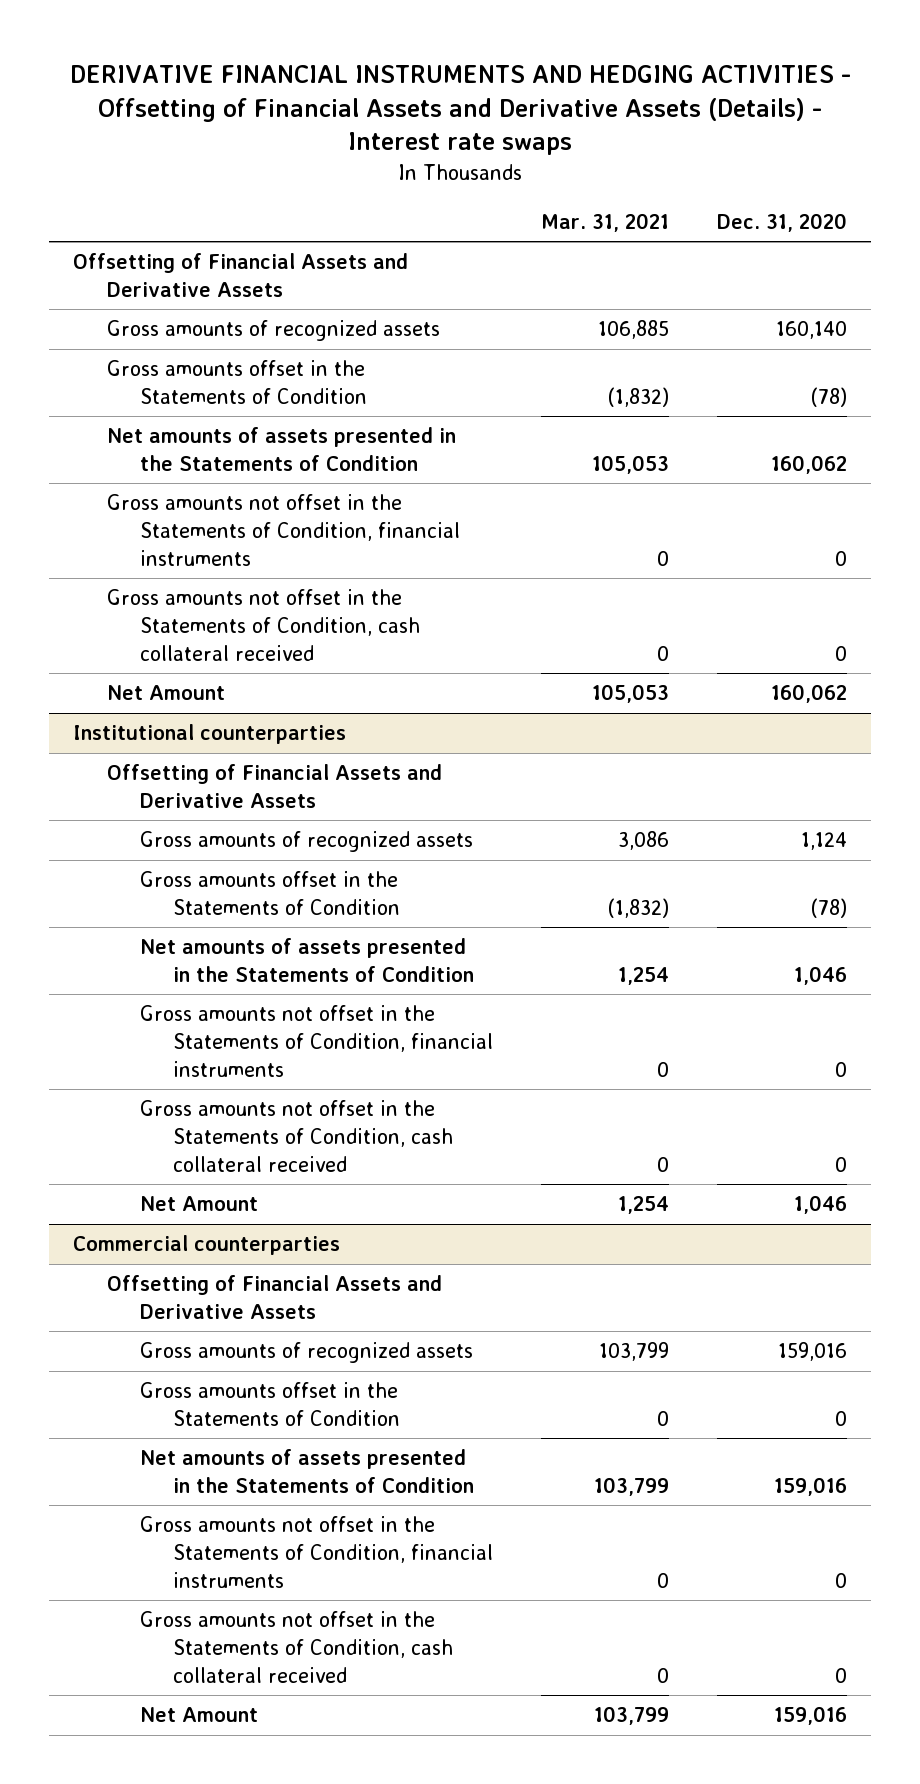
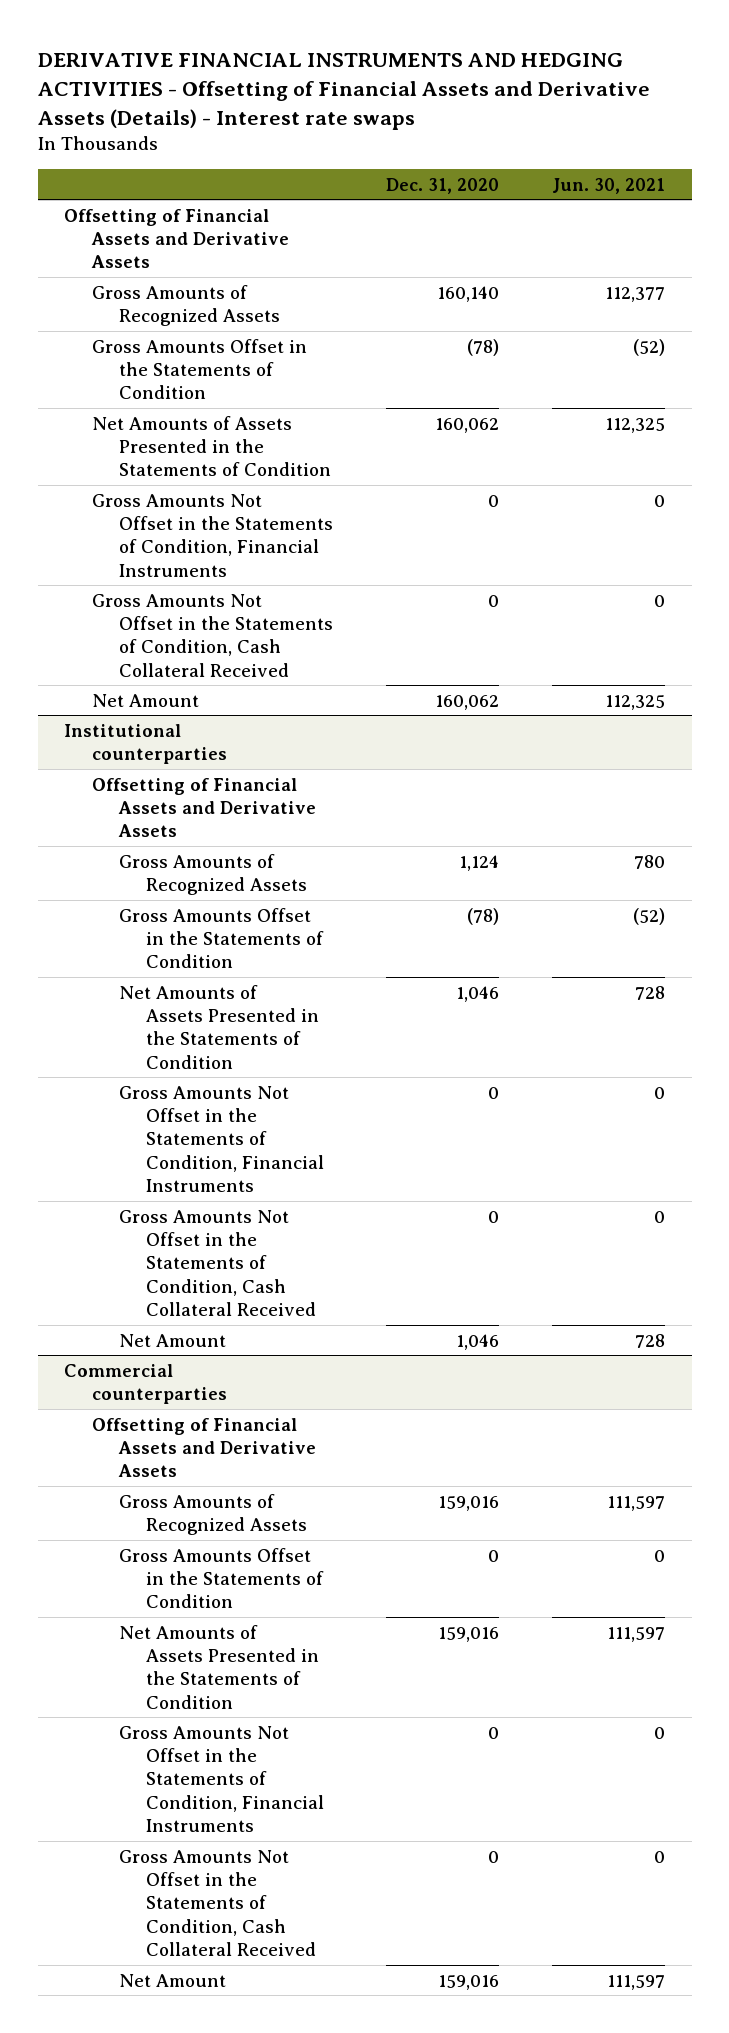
[540,212,669,232] Mar. 31, 2021 -> none
none -> [552,177,666,194] Jun. 30, 2021
[106,320,440,342] Gross amounts of recognized assets -> [91,284,281,326] Gross Amounts of Recognized Assets
[106,360,367,405] Gross amounts offset in the Statements of Condition -> [91,338,307,400] Gross Amounts Offset in the Statements of Condition
[106,427,456,472] Net amounts of assets presented in the Statements of Condition -> [91,415,332,477] Net Amounts of Assets Presented in the Statements of Condition
[106,494,460,566] Gross amounts not offset in the Statements of Condition, financial instruments -> [91,493,334,577] Gross Amounts Not Offset in the Statements of Condition, Financial Instruments
[106,589,420,661] Gross amounts not offset in the Statements of Condition, cash collateral received -> [91,593,334,677] Gross Amounts Not Offset in the Statements of Condition, Cash Collateral Received
[139,831,473,853] Gross amounts of recognized assets -> [119,853,308,895] Gross Amounts of Recognized Assets
[139,871,401,916] Gross amounts offset in the Statements of Condition -> [119,907,325,969] Gross Amounts Offset in the Statements of Condition
[139,938,475,983] Net amounts of assets presented in the Statements of Condition -> [119,984,320,1069] Net Amounts of Assets Presented in the Statements of Condition
[139,1005,494,1077] Gross amounts not offset in the Statements of Condition, financial instruments -> [119,1085,325,1192] Gross Amounts Not Offset in the Statements of Condition, Financial Instruments
[139,1100,454,1172] Gross amounts not offset in the Statements of Condition, cash collateral received -> [119,1209,317,1316] Gross Amounts Not Offset in the Statements of Condition, Cash Collateral Received
[139,1342,473,1364] Gross amounts of recognized assets -> [119,1493,308,1535] Gross Amounts of Recognized Assets
[139,1382,401,1427] Gross amounts offset in the Statements of Condition -> [119,1547,325,1609] Gross Amounts Offset in the Statements of Condition
[139,1449,475,1494] Net amounts of assets presented in the Statements of Condition -> [119,1624,320,1709] Net Amounts of Assets Presented in the Statements of Condition
[139,1516,494,1588] Gross amounts not offset in the Statements of Condition, financial instruments -> [119,1725,325,1832] Gross Amounts Not Offset in the Statements of Condition, Financial Instruments
[139,1611,454,1683] Gross amounts not offset in the Statements of Condition, cash collateral received -> [119,1849,317,1956] Gross Amounts Not Offset in the Statements of Condition, Cash Collateral Received

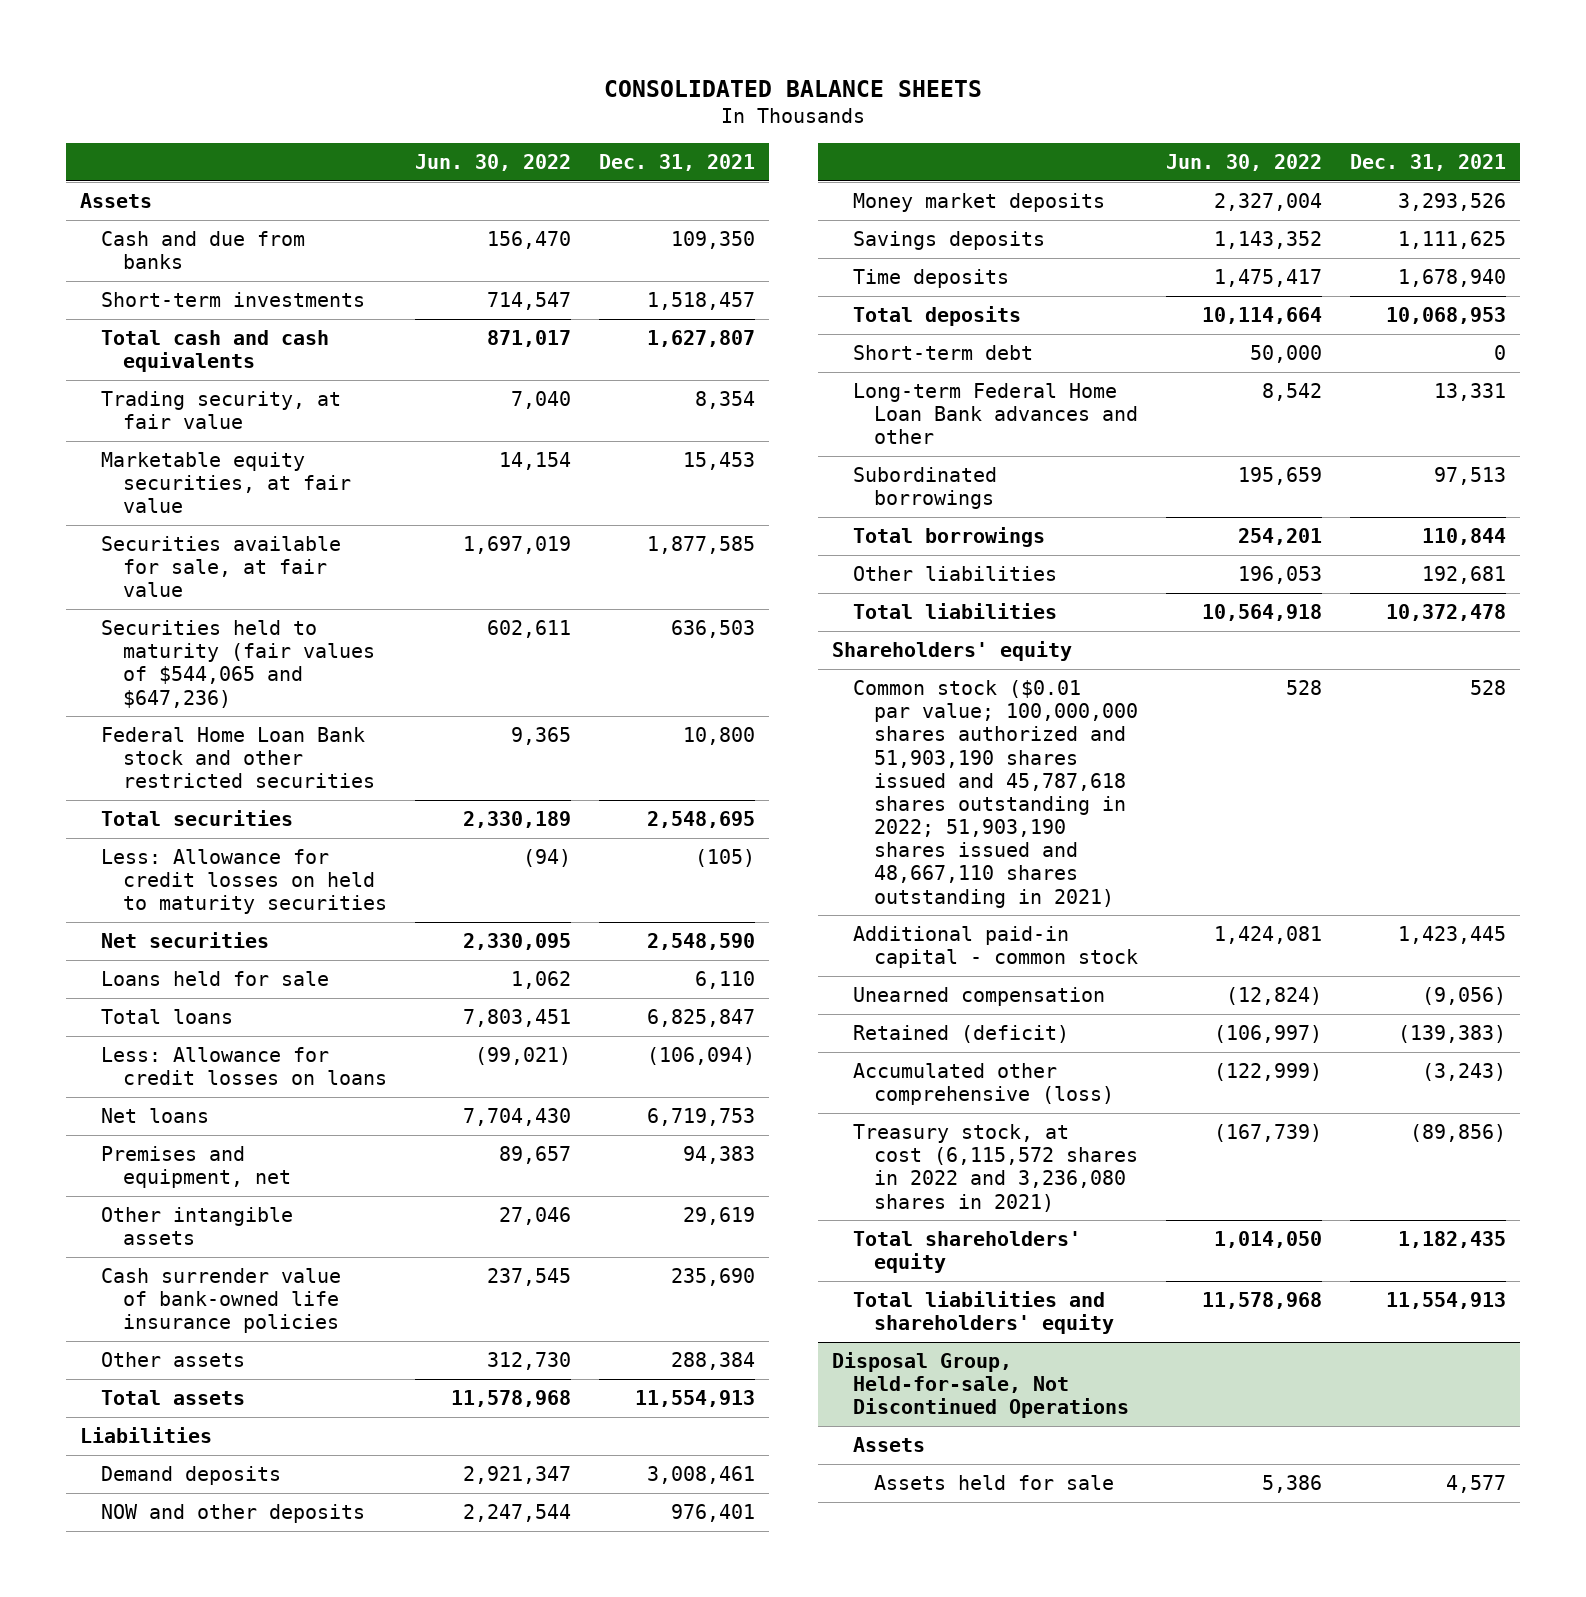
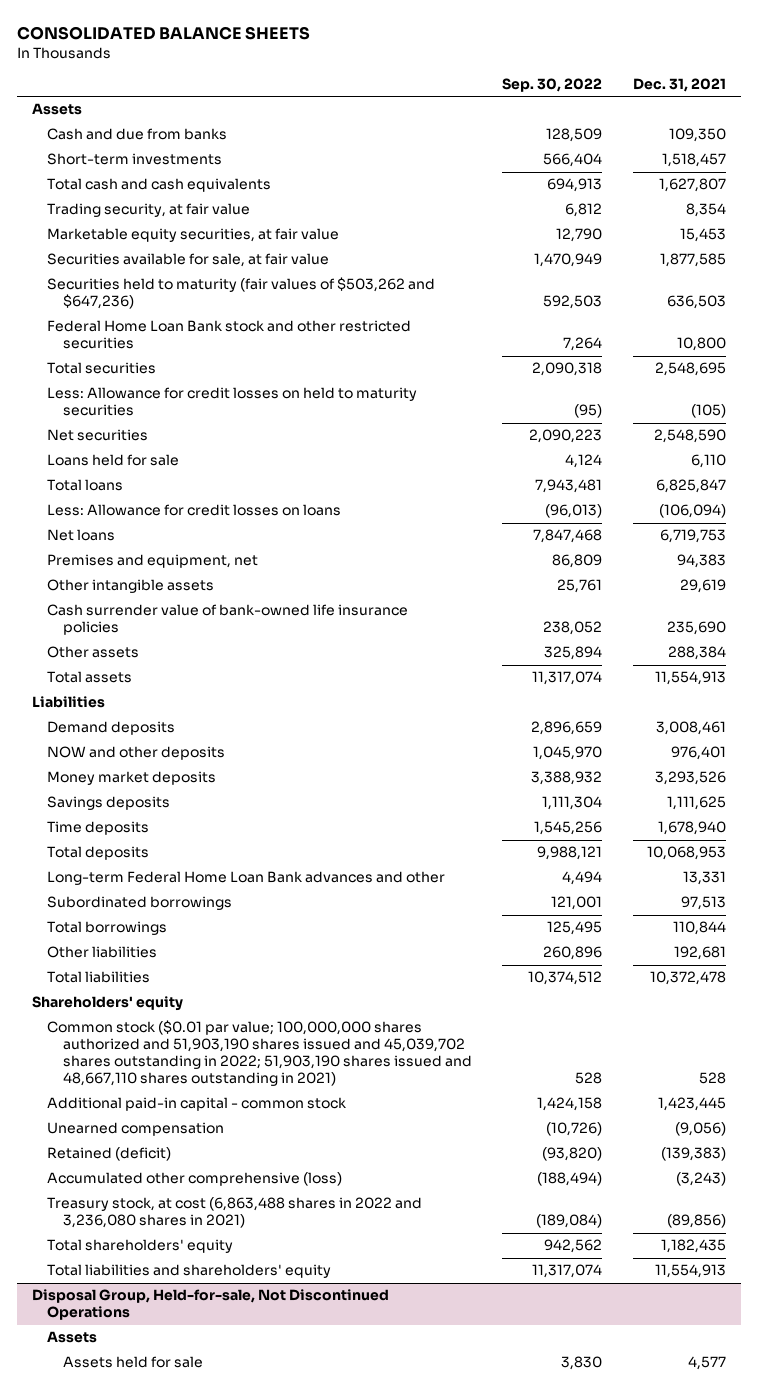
[414,153,571,171] Jun. 30, 2022 -> none
none -> [502,78,603,93] Sep. 30, 2022
[101,620,375,708] Securities held to maturity (fair values of $544,065 and $647,236) -> [47,277,436,310] Securities held to maturity (fair values of $503,262 and $647,236)
[852,345,1033,361] Short-term debt -> none
[852,680,1138,908] Common stock ($0.01 par value; 100,000,000 shares authorized and 51,903,190 shares issued and 45,787,618 shares outstanding in 2022; 51,903,190 shares issued and 48,667,110 shares outstanding in 2021) -> [47,1020,472,1087] Common stock ($0.01 par value; 100,000,000 shares authorized and 51,903,190 shares issued and 45,039,702 shares outstanding in 2022; 51,903,190 shares issued and 48,667,110 shares outstanding in 2021)
[852,1124,1138,1212] Treasury stock, at cost (6,115,572 shares in 2022 and 3,236,080 shares in 2021) -> [47,1197,423,1229] Treasury stock, at cost (6,863,488 shares in 2022 and 3,236,080 shares in 2021)

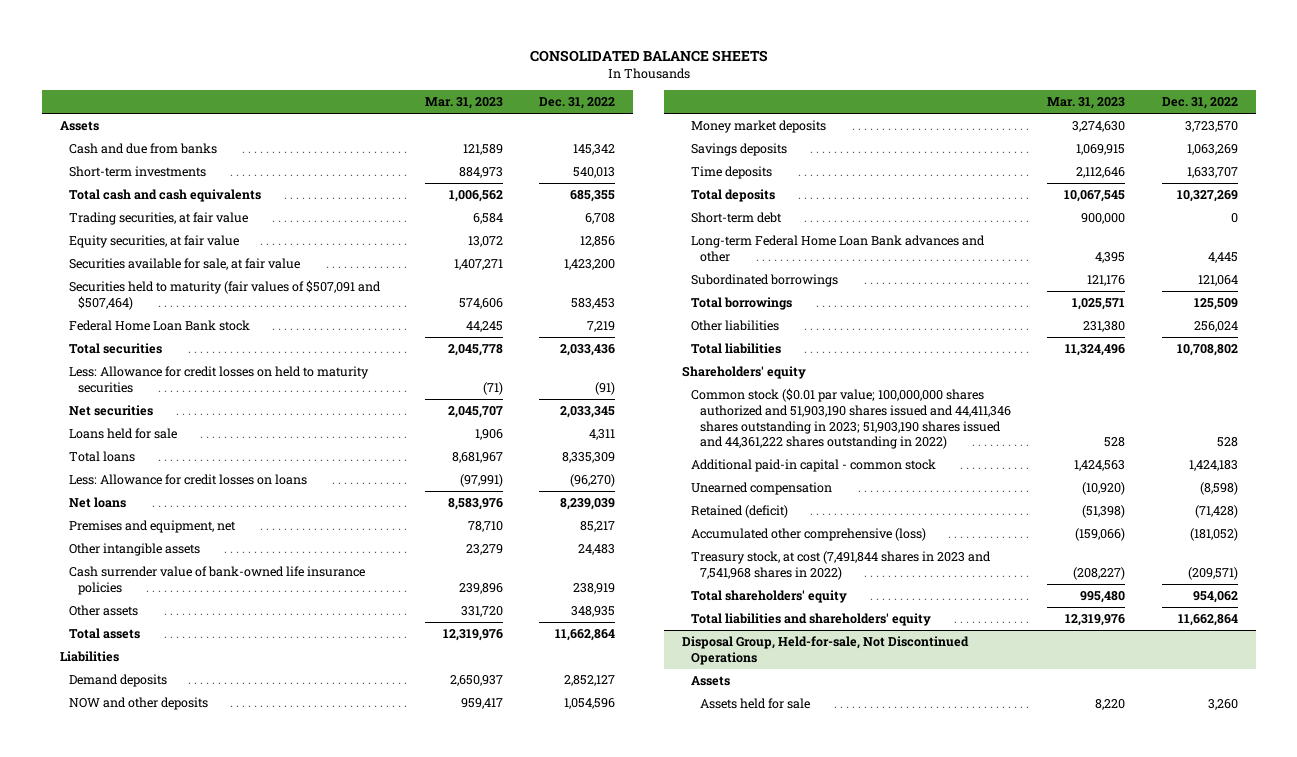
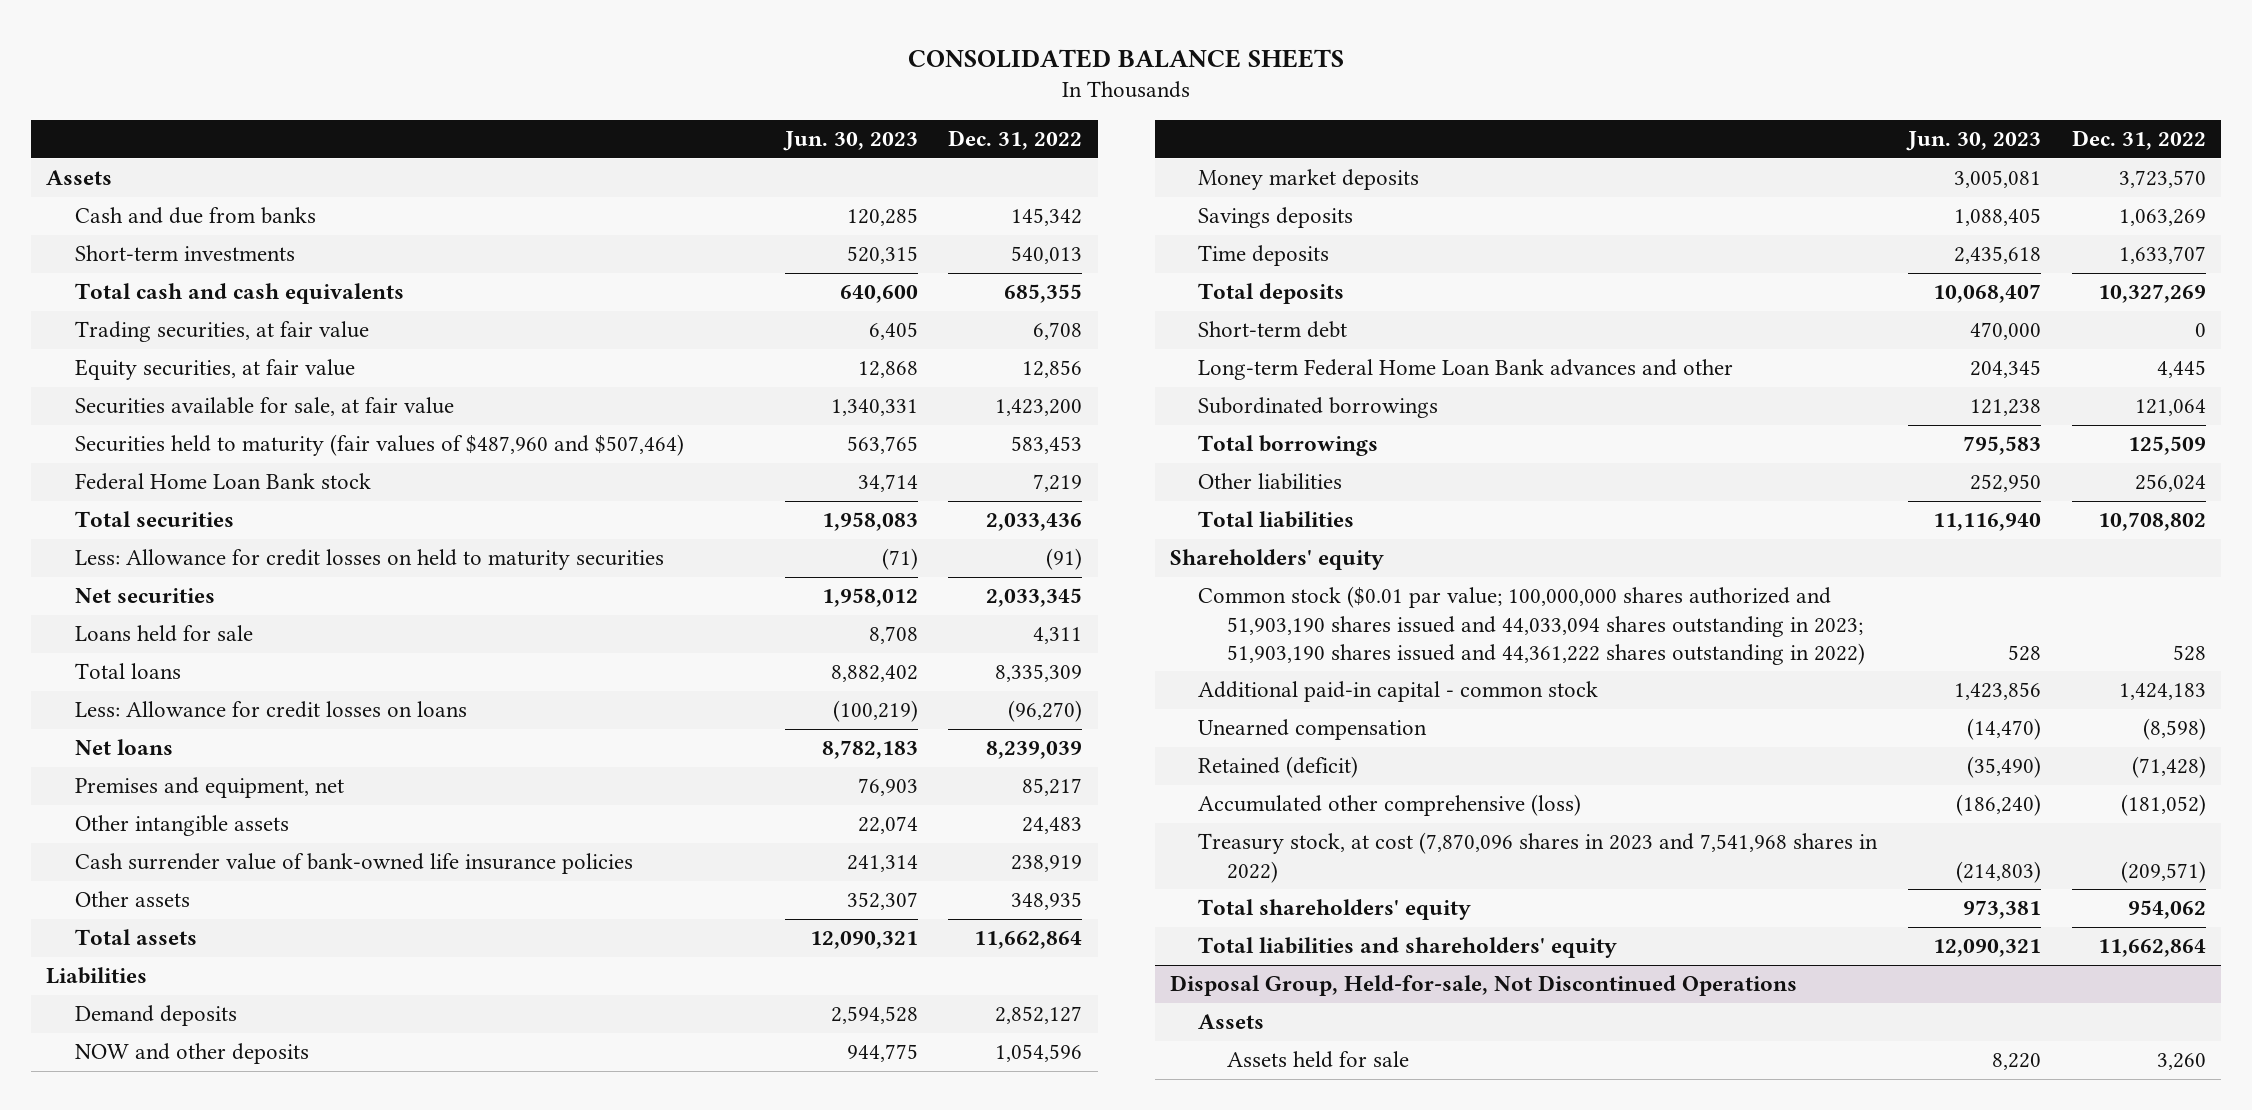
[425,97,504,110] Mar. 31, 2023 -> none
none -> [782,131,918,152] Jun. 30, 2023
[68,279,381,310] Securities held to maturity (fair values of $507,091 and $507,464) -> [74,434,684,457] Securities held to maturity (fair values of $487,960 and $507,464)
[691,387,1012,450] Common stock ($0.01 par value; 100,000,000 shares authorized and 51,903,190 shares issued and 44,411,346 shares outstanding in 2023; 51,903,190 shares issued and 44,361,222 shares outstanding in 2022) -> [1198,586,1865,665] Common stock ($0.01 par value; 100,000,000 shares authorized and 51,903,190 shares issued and 44,033,094 shares outstanding in 2023; 51,903,190 shares issued and 44,361,222 shares outstanding in 2022)
[691,550,992,580] Treasury stock, at cost (7,491,844 shares in 2023 and 7,541,968 shares in 2022) -> [1198,832,1879,883] Treasury stock, at cost (7,870,096 shares in 2023 and 7,541,968 shares in 2022)

